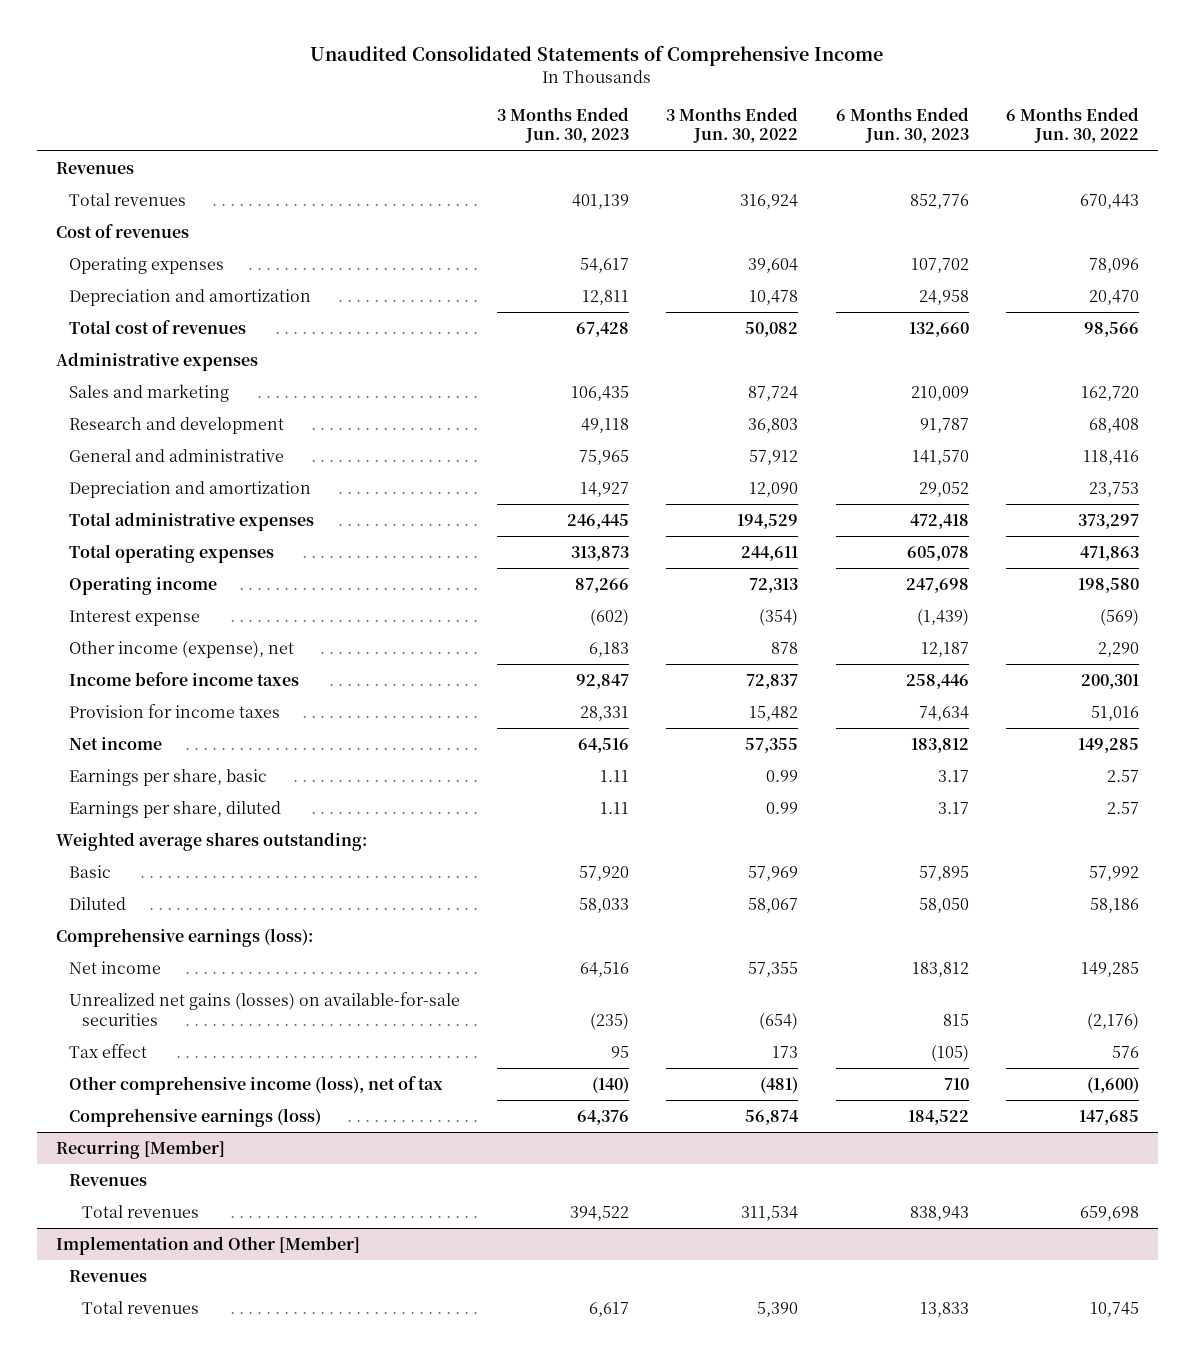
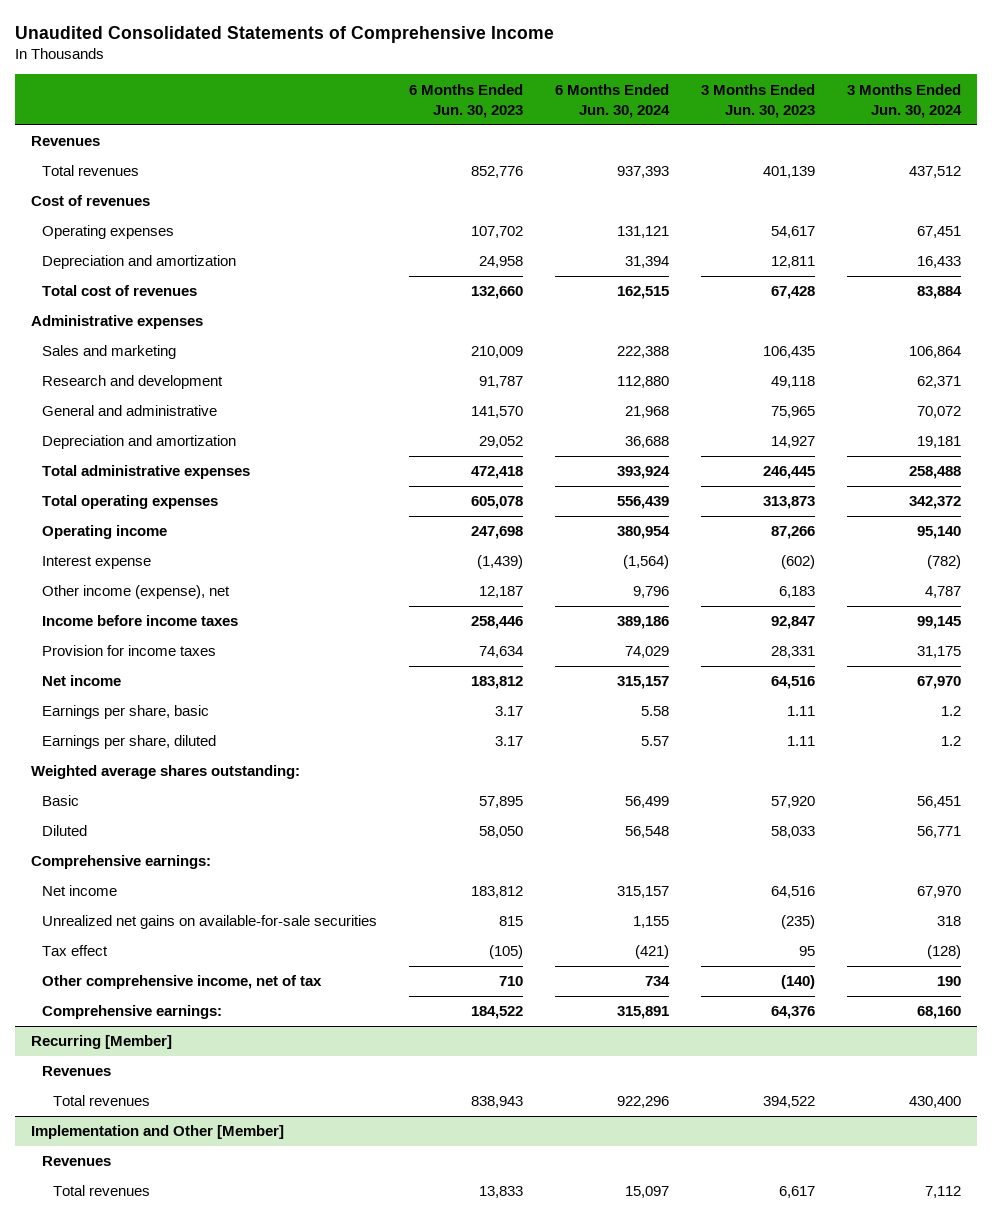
[666,106,799,144] 3 Months Ended Jun. 30, 2022 -> none
[1005,106,1139,144] 6 Months Ended Jun. 30, 2022 -> none
none -> [554,83,670,118] 6 Months Ended Jun. 30, 2024
none -> [846,83,962,118] 3 Months Ended Jun. 30, 2024
[55,927,313,947] Comprehensive earnings (loss): -> [30,855,211,870] Comprehensive earnings:
[68,991,460,1026] Unrealized net gains (losses) on available-for-sale securities -> [42,915,378,930] Unrealized net gains on available-for-sale securities
[68,1075,443,1095] Other comprehensive income (loss), net of tax -> [42,975,323,990] Other comprehensive income, net of tax
[68,1107,321,1127] Comprehensive earnings (loss) -> [42,1005,223,1020] Comprehensive earnings:

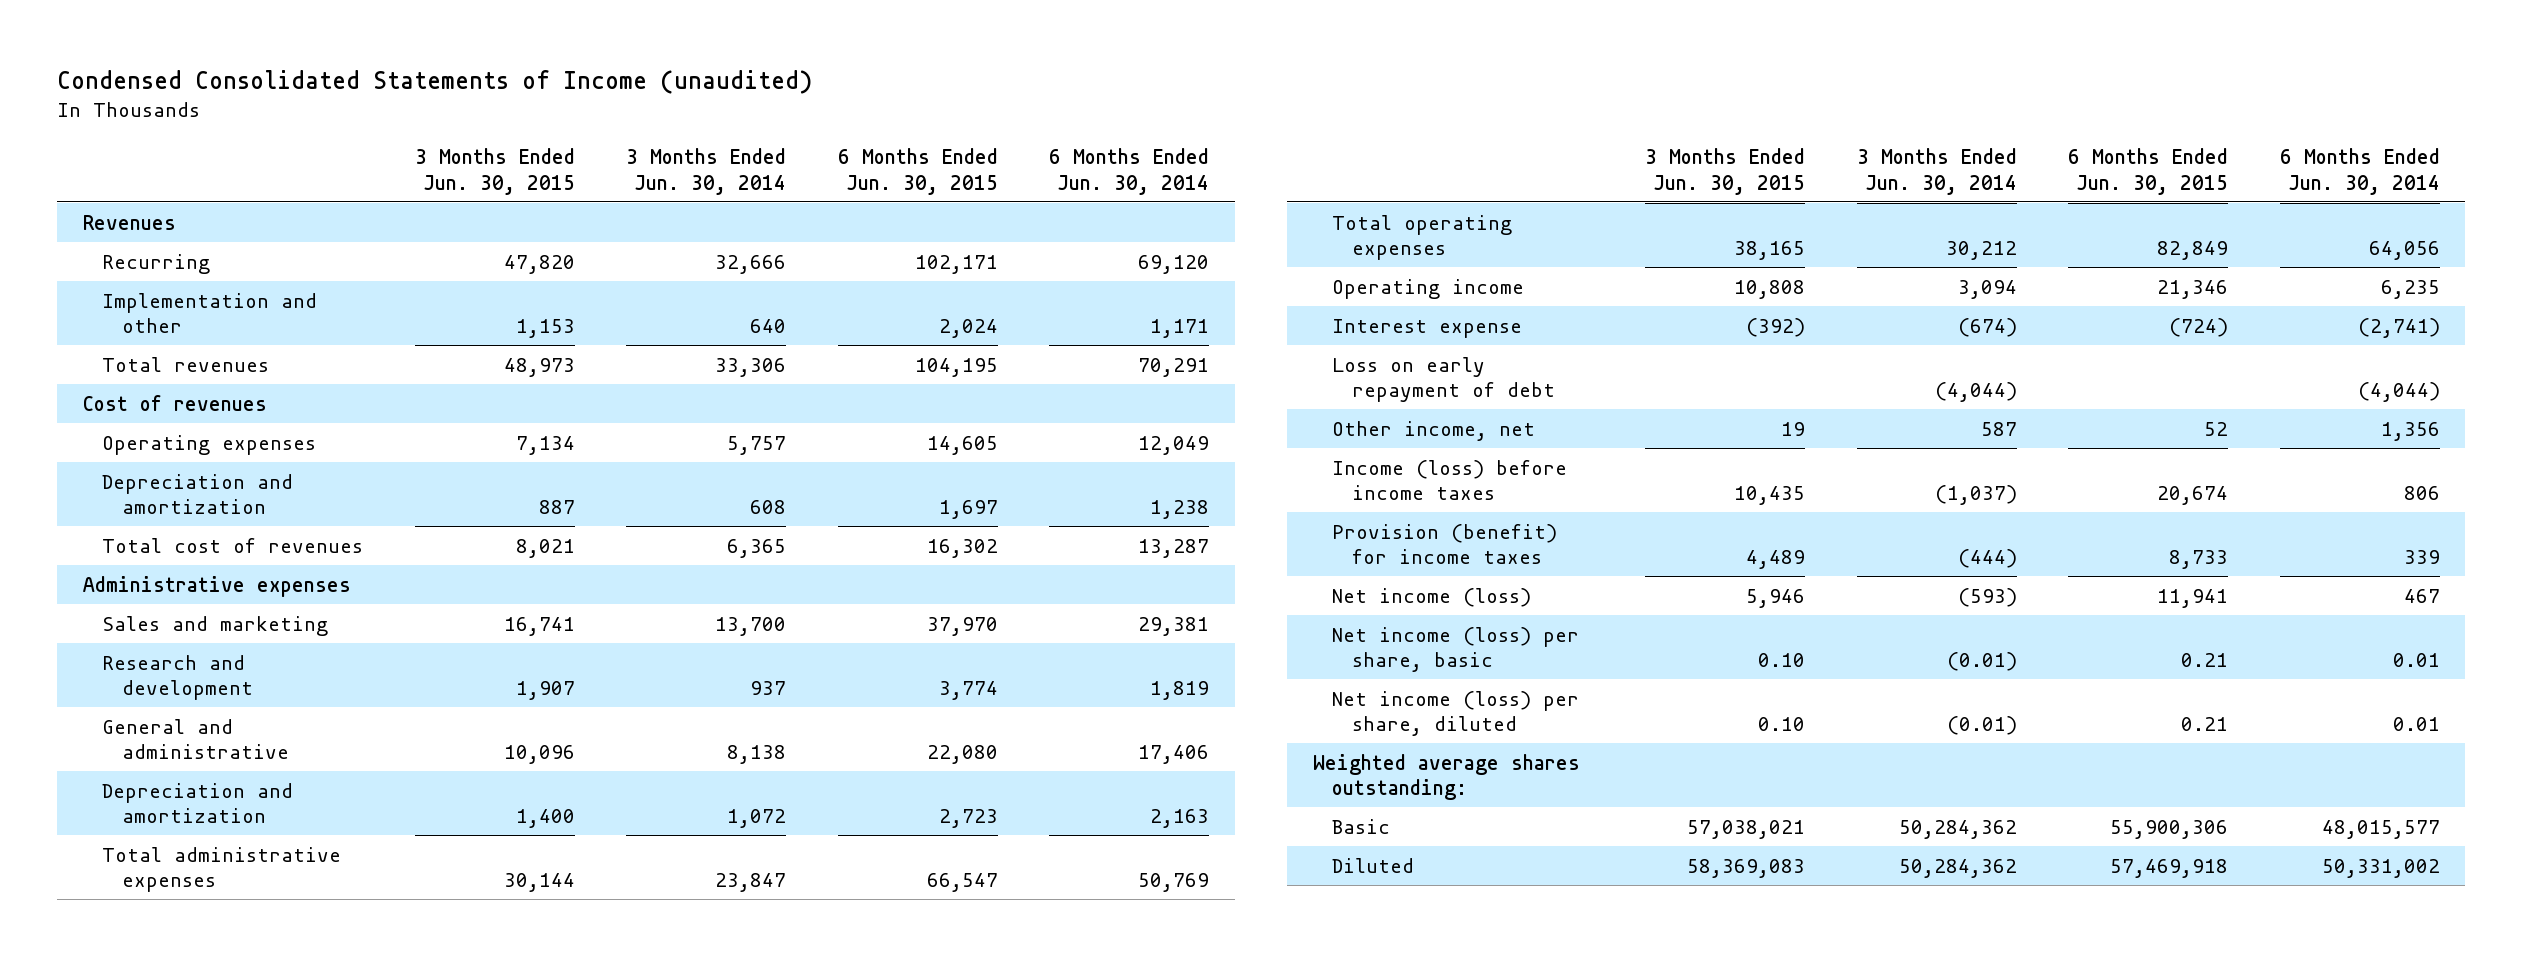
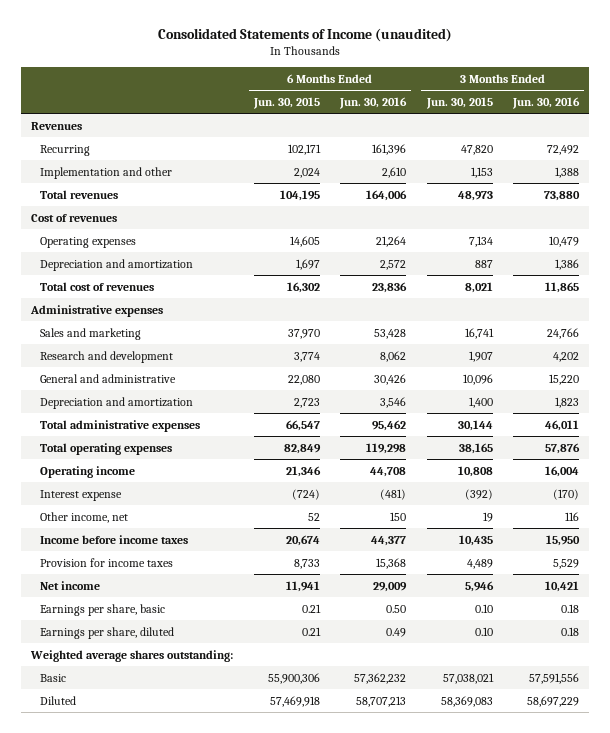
[56,69,812,94] Condensed Consolidated Statements of Income (unaudited) -> [158,28,453,43] Consolidated Statements of Income (unaudited)
[626,148,787,195] 3 Months Ended Jun. 30, 2014 -> none
[1049,148,1210,195] 6 Months Ended Jun. 30, 2014 -> none
none -> [339,96,408,109] Jun. 30, 2016
none -> [512,96,581,109] Jun. 30, 2016
[1332,356,1555,402] Loss on early repayment of debt -> none
[1332,459,1568,500] Income (loss) before income taxes -> [39,534,188,544] Income before income taxes
[1332,523,1558,564] Provision (benefit) for income taxes -> [39,557,173,567] Provision for income taxes
[1332,587,1532,607] Net income (loss) -> [39,580,100,590] Net income
[1332,626,1580,672] Net income (loss) per share, basic -> [39,603,165,616] Earnings per share, basic
[1332,690,1580,736] Net income (loss) per share, diluted -> [39,626,174,639] Earnings per share, diluted

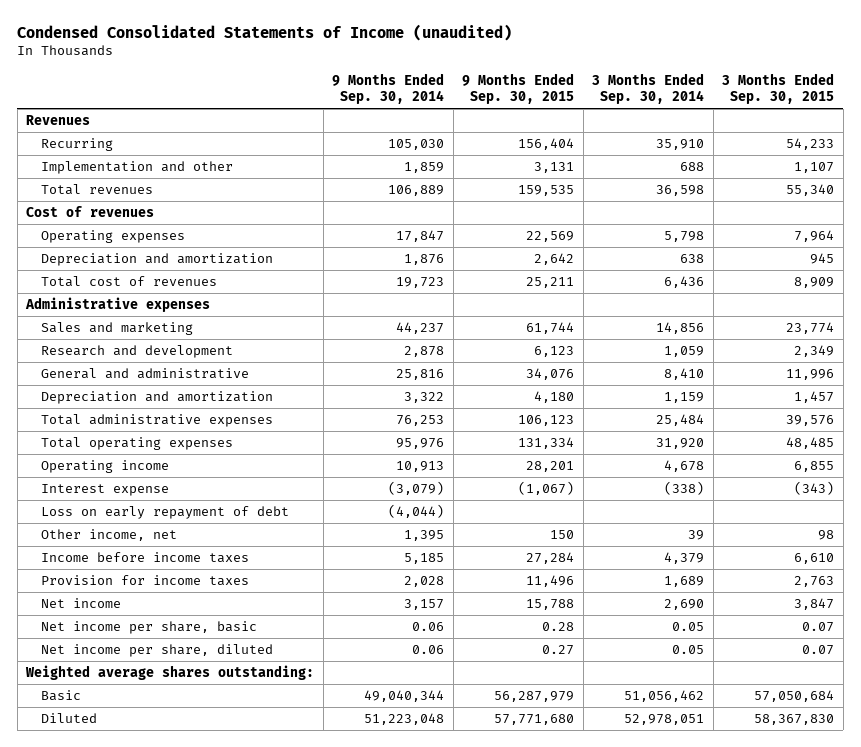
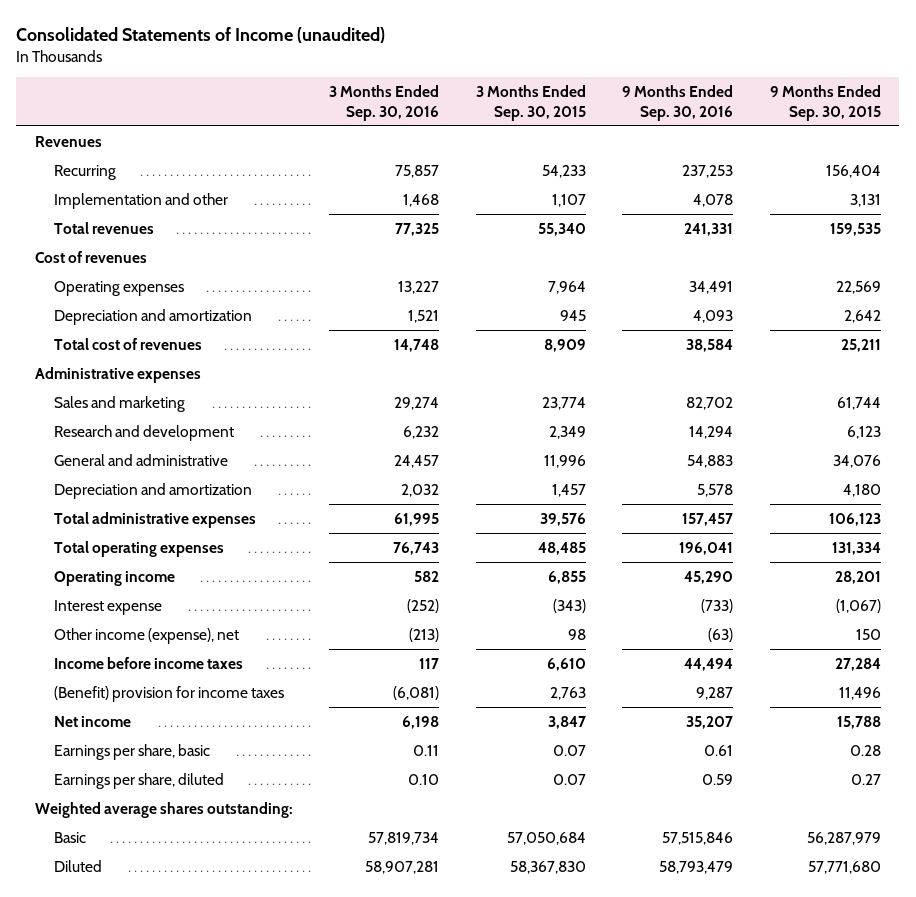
[17,23,513,41] Condensed Consolidated Statements of Income (unaudited) -> [16,26,386,43] Consolidated Statements of Income (unaudited)
[332,72,445,105] 9 Months Ended Sep. 30, 2014 -> none
[592,72,705,105] 3 Months Ended Sep. 30, 2014 -> none
none -> [329,84,440,121] 3 Months Ended Sep. 30, 2016
none -> [622,84,734,121] 9 Months Ended Sep. 30, 2016
[40,506,289,520] Loss on early repayment of debt -> none
[40,529,177,542] Other income, net -> [54,627,240,644] Other income (expense), net
[40,575,249,587] Provision for income taxes -> [54,685,285,702] (Benefit) provision for income taxes
[40,621,257,635] Net income per share, basic -> [54,743,211,760] Earnings per share, basic
[40,644,273,658] Net income per share, diluted -> [54,772,225,789] Earnings per share, diluted

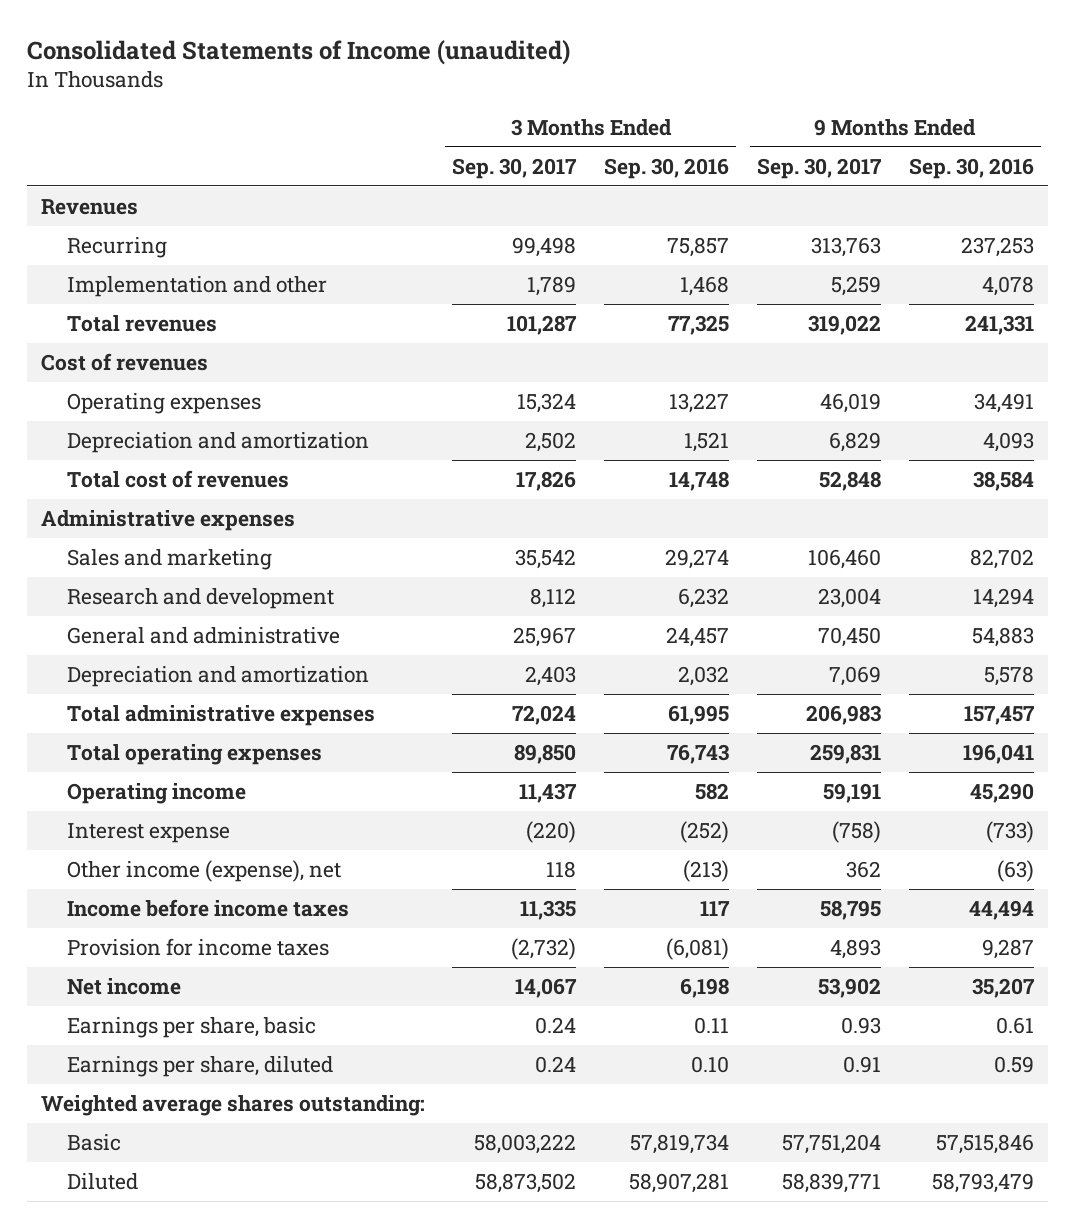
[475,84,586,121] 3 Months Ended Sep. 30, 2015 -> none
[769,84,881,121] 9 Months Ended Sep. 30, 2015 -> none
none -> [452,157,578,179] Sep. 30, 2017
none -> [756,157,882,179] Sep. 30, 2017
[54,685,285,702] (Benefit) provision for income taxes -> [66,937,329,956] Provision for income taxes

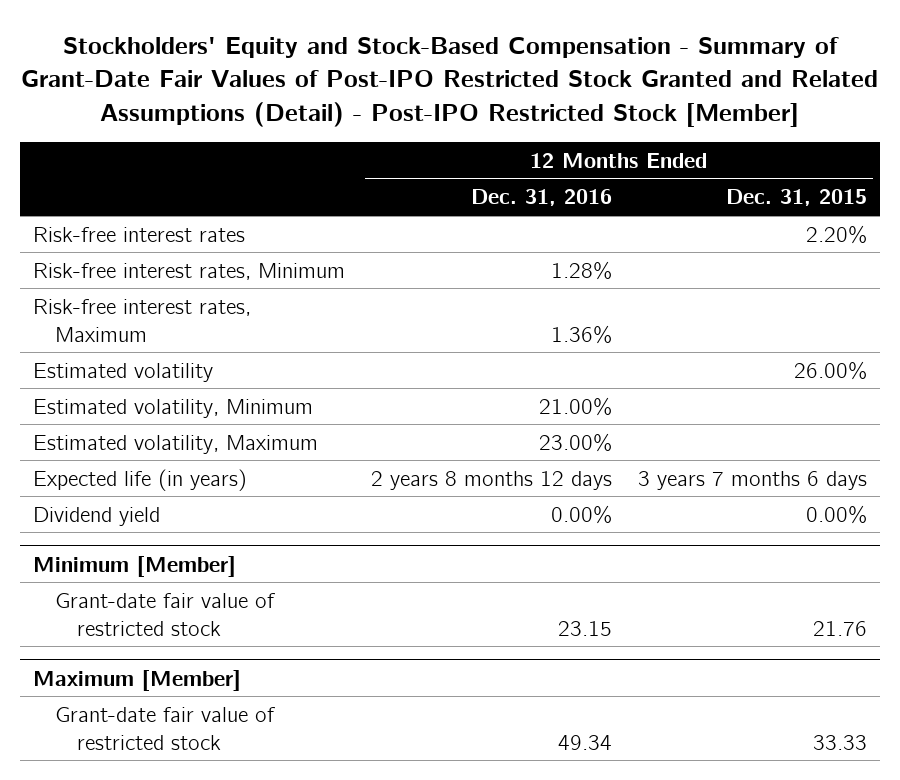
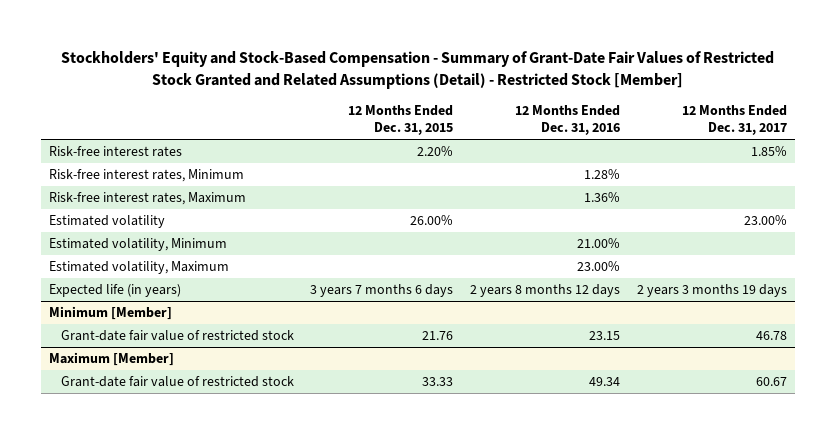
[21,36,879,127] Stockholders' Equity and Stock-Based Compensation - Summary of Grant-Date Fair Values of Post-IPO Restricted Stock Granted and Related Assumptions (Detail) - Post-IPO Restricted Stock [Member] -> [60,50,774,89] Stockholders' Equity and Stock-Based Compensation - Summary of Grant-Date Fair Values of Restricted Stock Granted and Related Assumptions (Detail) - Restricted Stock [Member]
none -> [681,105,787,136] 12 Months Ended Dec. 31, 2017
[33,506,161,526] Dividend yield -> none

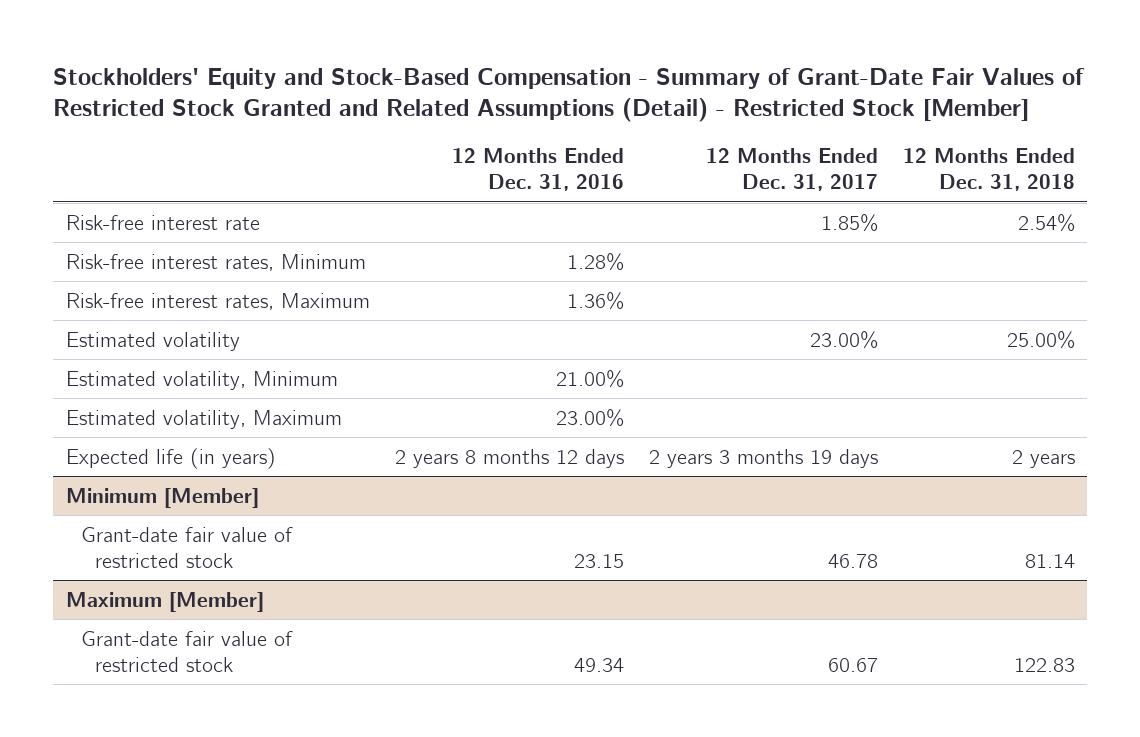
[348,105,454,136] 12 Months Ended Dec. 31, 2015 -> none
none -> [902,148,1075,192] 12 Months Ended Dec. 31, 2018
[49,146,183,158] Risk-free interest rates -> [65,214,260,230] Risk-free interest rate

